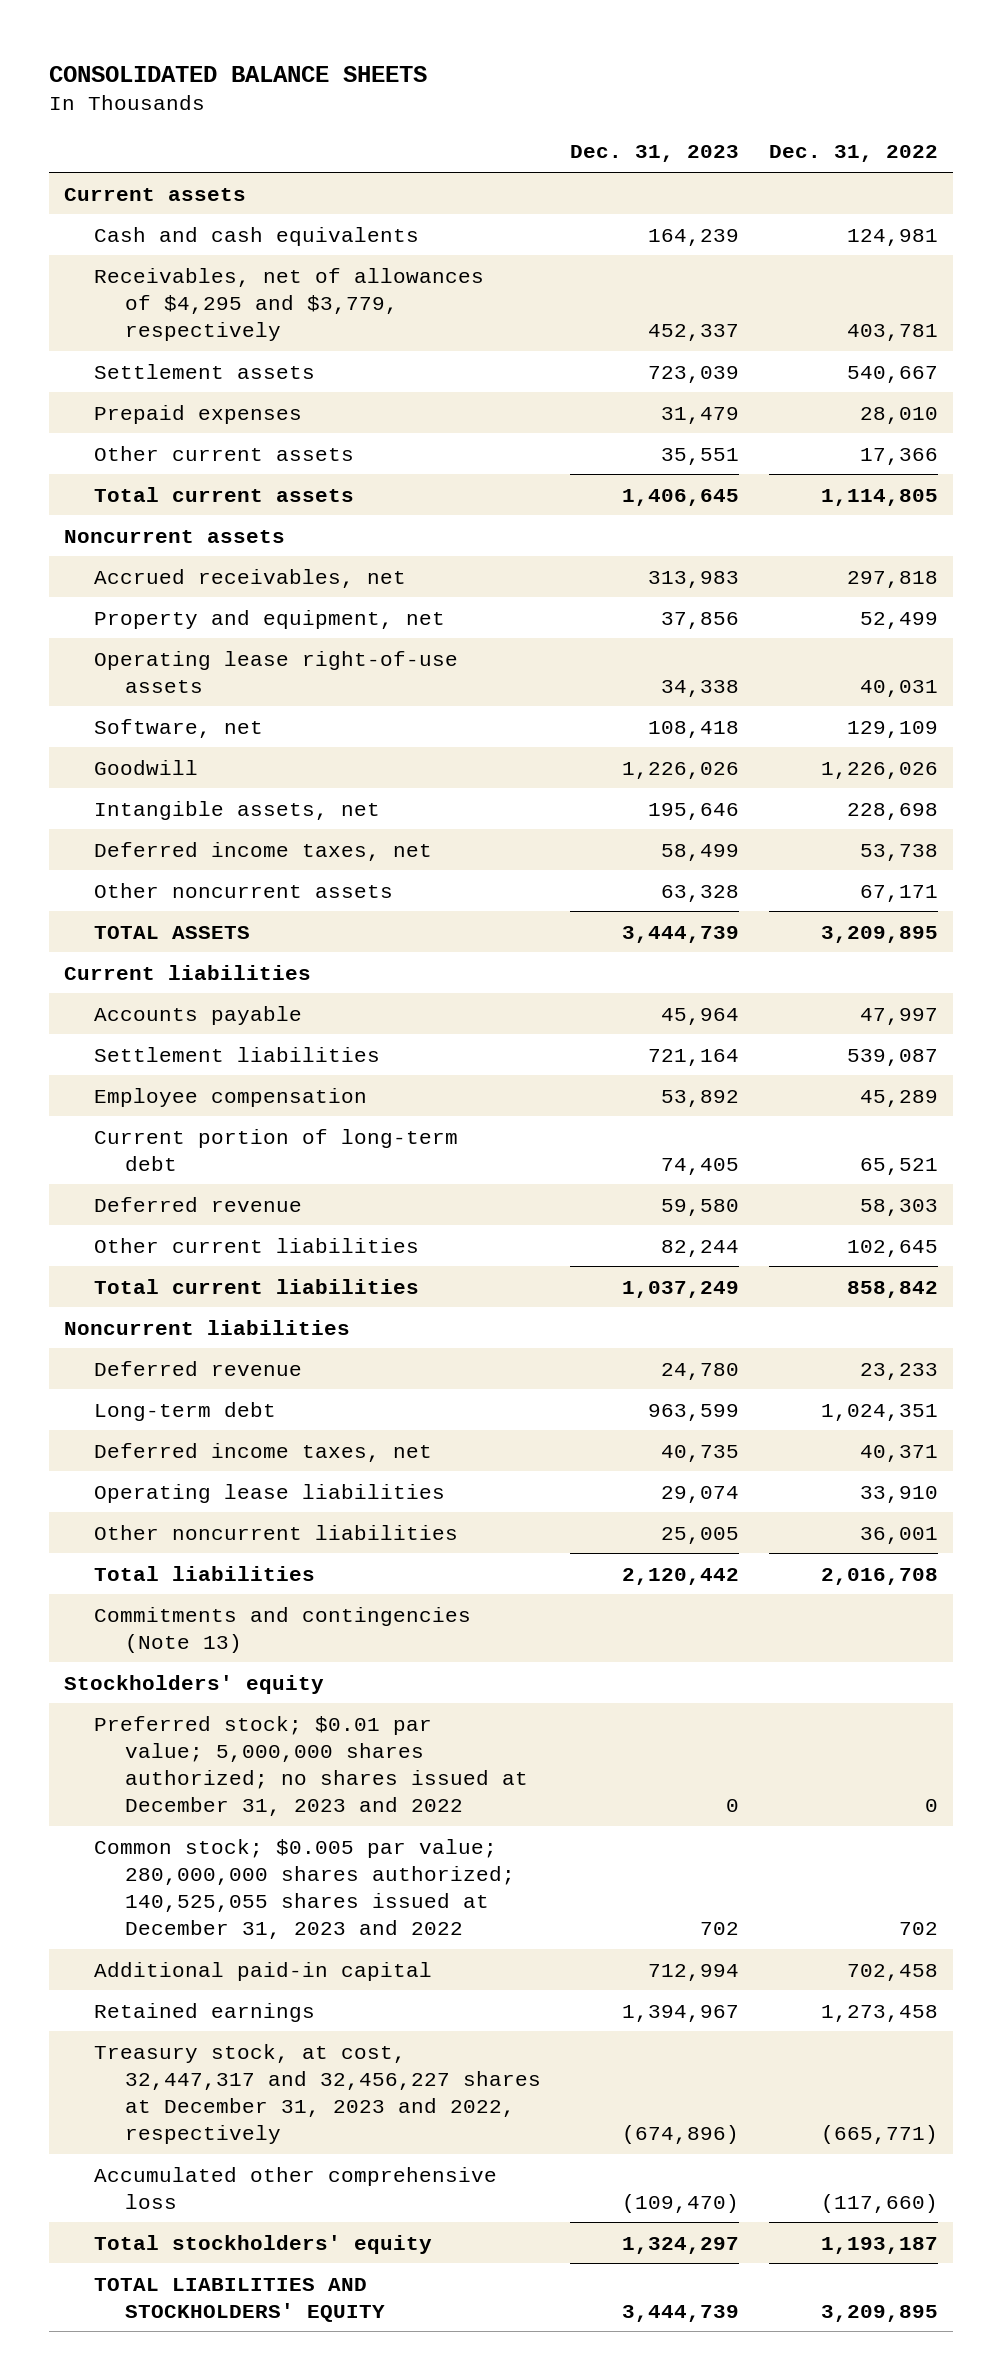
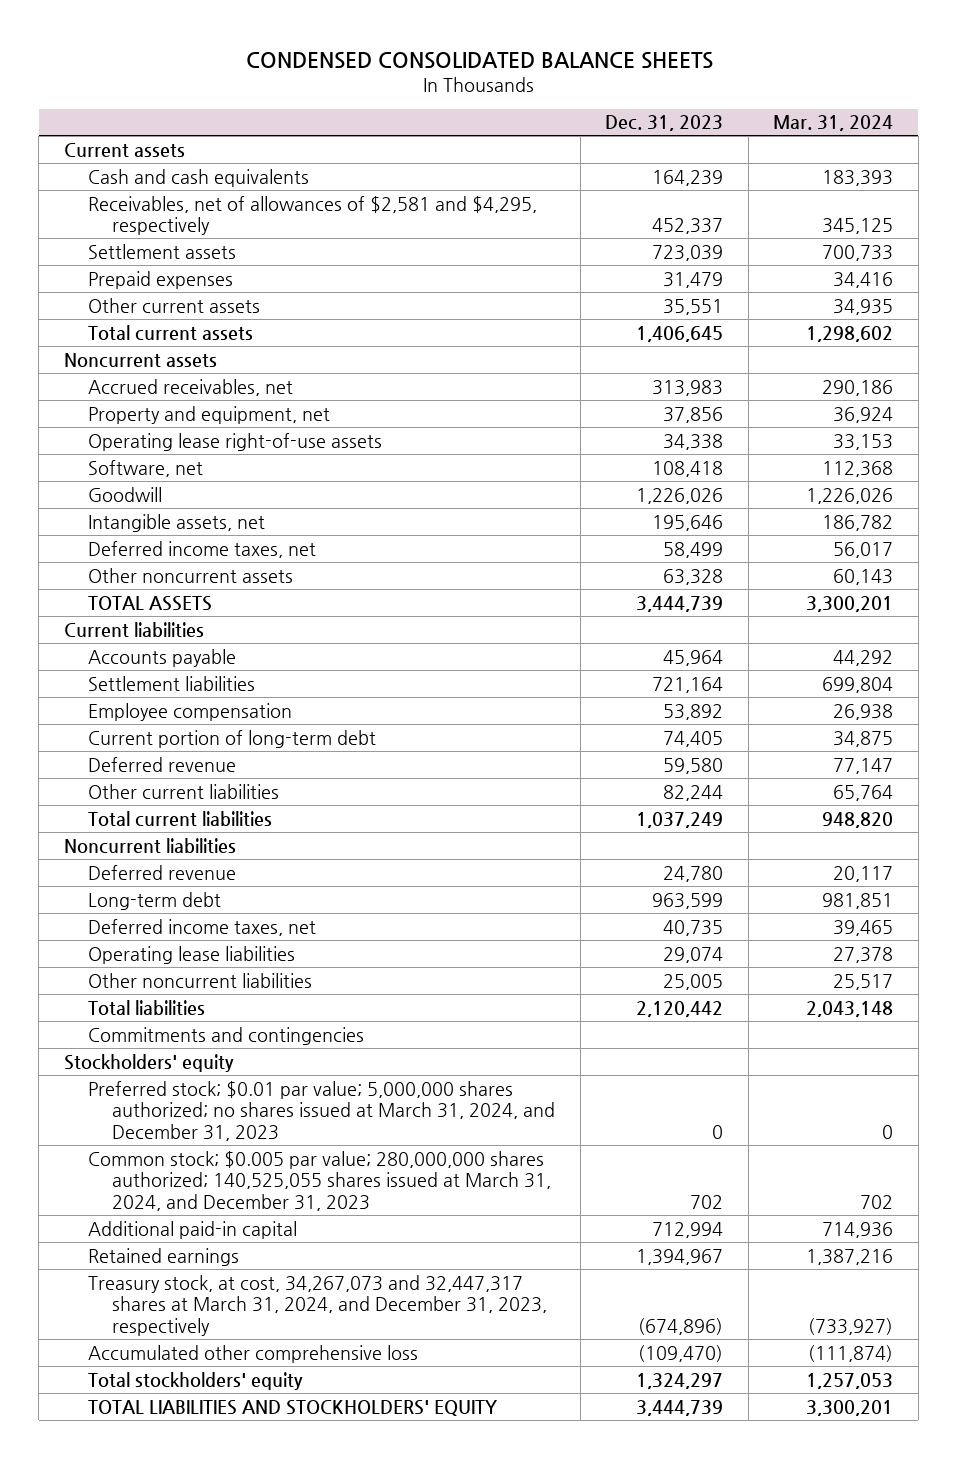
[49,65,428,82] CONSOLIDATED BALANCE SHEETS -> [245,51,713,69] CONDENSED CONSOLIDATED BALANCE SHEETS
[769,145,939,163] Dec. 31, 2022 -> none
none -> [773,115,894,132] Mar. 31, 2024
[94,267,485,341] Receivables, net of allowances of $4,295 and $3,779, respectively -> [87,195,537,236] Receivables, net of allowances of $2,581 and $4,295, respectively
[94,1606,472,1653] Commitments and contingencies (Note 13) -> [87,1026,364,1045] Commitments and contingencies
[94,1715,528,1816] Preferred stock; $0.01 par value; 5,000,000 shares authorized; no shares issued at December 31, 2023 and 2022 -> [87,1080,555,1141] Preferred stock; $0.01 par value; 5,000,000 shares authorized; no shares issued at March 31, 2024, and December 31, 2023
[94,1838,515,1939] Common stock; $0.005 par value; 280,000,000 shares authorized; 140,525,055 shares issued at December 31, 2023 and 2022 -> [87,1150,551,1211] Common stock; $0.005 par value; 280,000,000 shares authorized; 140,525,055 shares issued at March 31, 2024, and December 31, 2023
[94,2043,541,2144] Treasury stock, at cost, 32,447,317 and 32,456,227 shares at December 31, 2023 and 2022, respectively -> [87,1274,547,1336] Treasury stock, at cost, 34,267,073 and 32,447,317 shares at March 31, 2024, and December 31, 2023, respectively

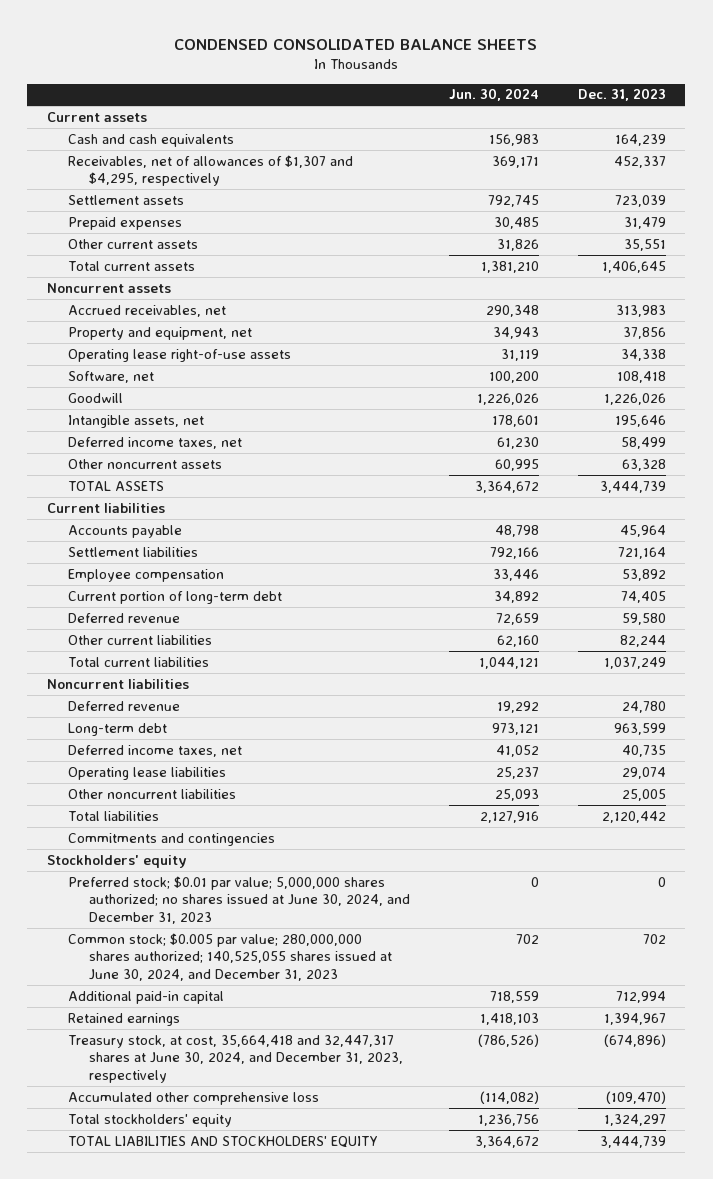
[773,115,894,132] Mar. 31, 2024 -> none
none -> [448,88,539,102] Jun. 30, 2024
[87,195,537,236] Receivables, net of allowances of $2,581 and $4,295, respectively -> [67,154,353,187] Receivables, net of allowances of $1,307 and $4,295, respectively
[87,1080,555,1141] Preferred stock; $0.01 par value; 5,000,000 shares authorized; no shares issued at March 31, 2024, and December 31, 2023 -> [67,875,411,925] Preferred stock; $0.01 par value; 5,000,000 shares authorized; no shares issued at June 30, 2024, and December 31, 2023
[87,1150,551,1211] Common stock; $0.005 par value; 280,000,000 shares authorized; 140,525,055 shares issued at March 31, 2024, and December 31, 2023 -> [67,932,393,982] Common stock; $0.005 par value; 280,000,000 shares authorized; 140,525,055 shares issued at June 30, 2024, and December 31, 2023
[87,1274,547,1336] Treasury stock, at cost, 34,267,073 and 32,447,317 shares at March 31, 2024, and December 31, 2023, respectively -> [67,1034,404,1084] Treasury stock, at cost, 35,664,418 and 32,447,317 shares at June 30, 2024, and December 31, 2023, respectively

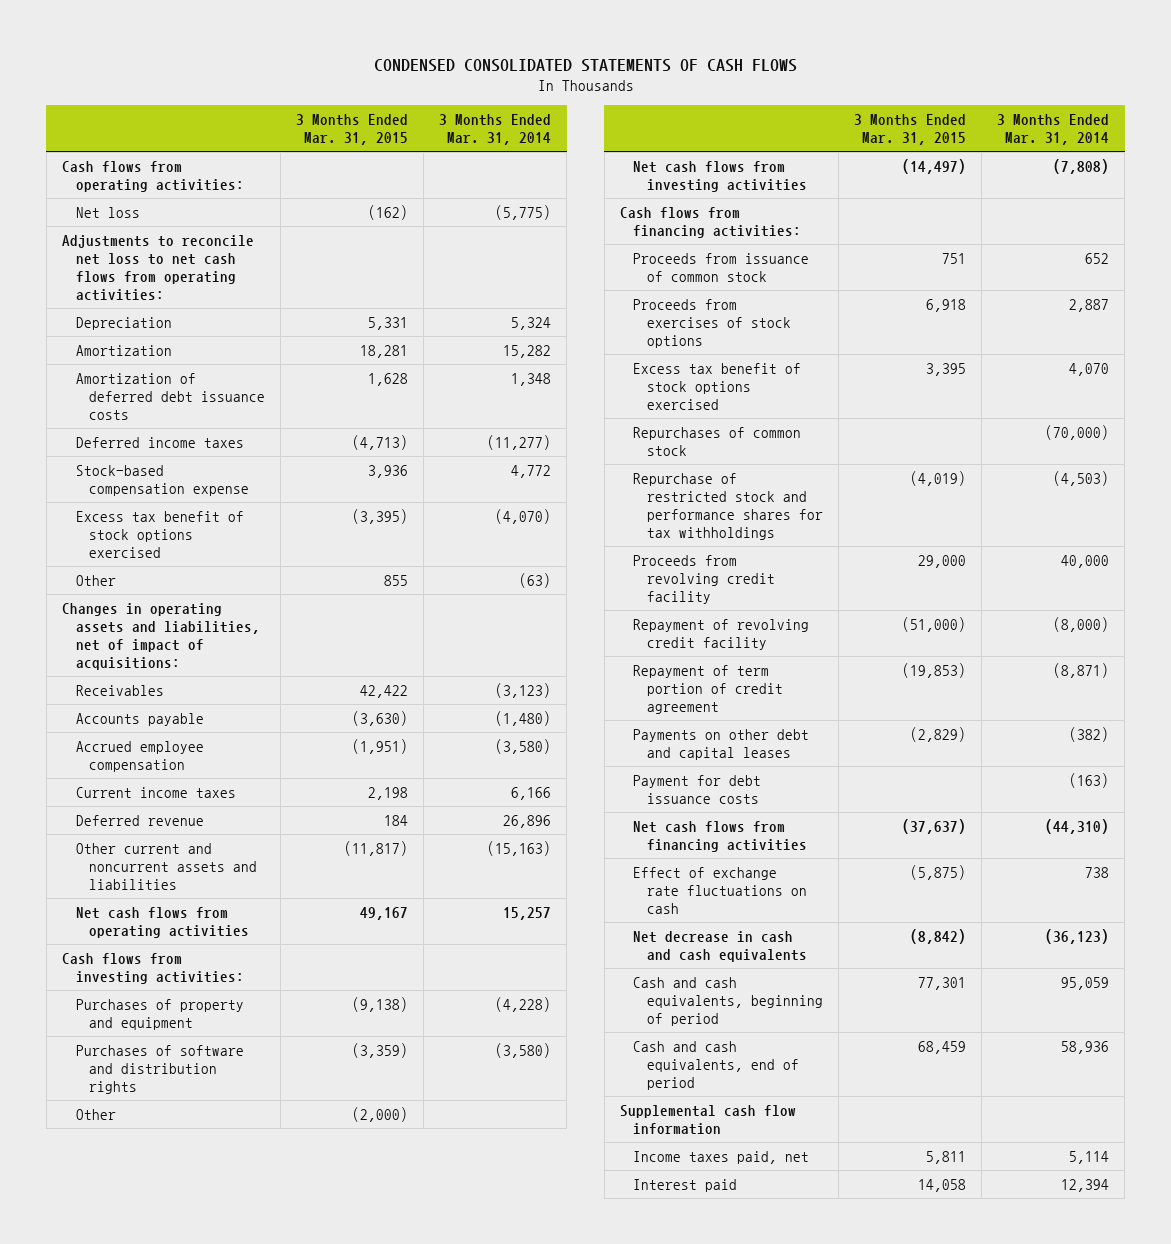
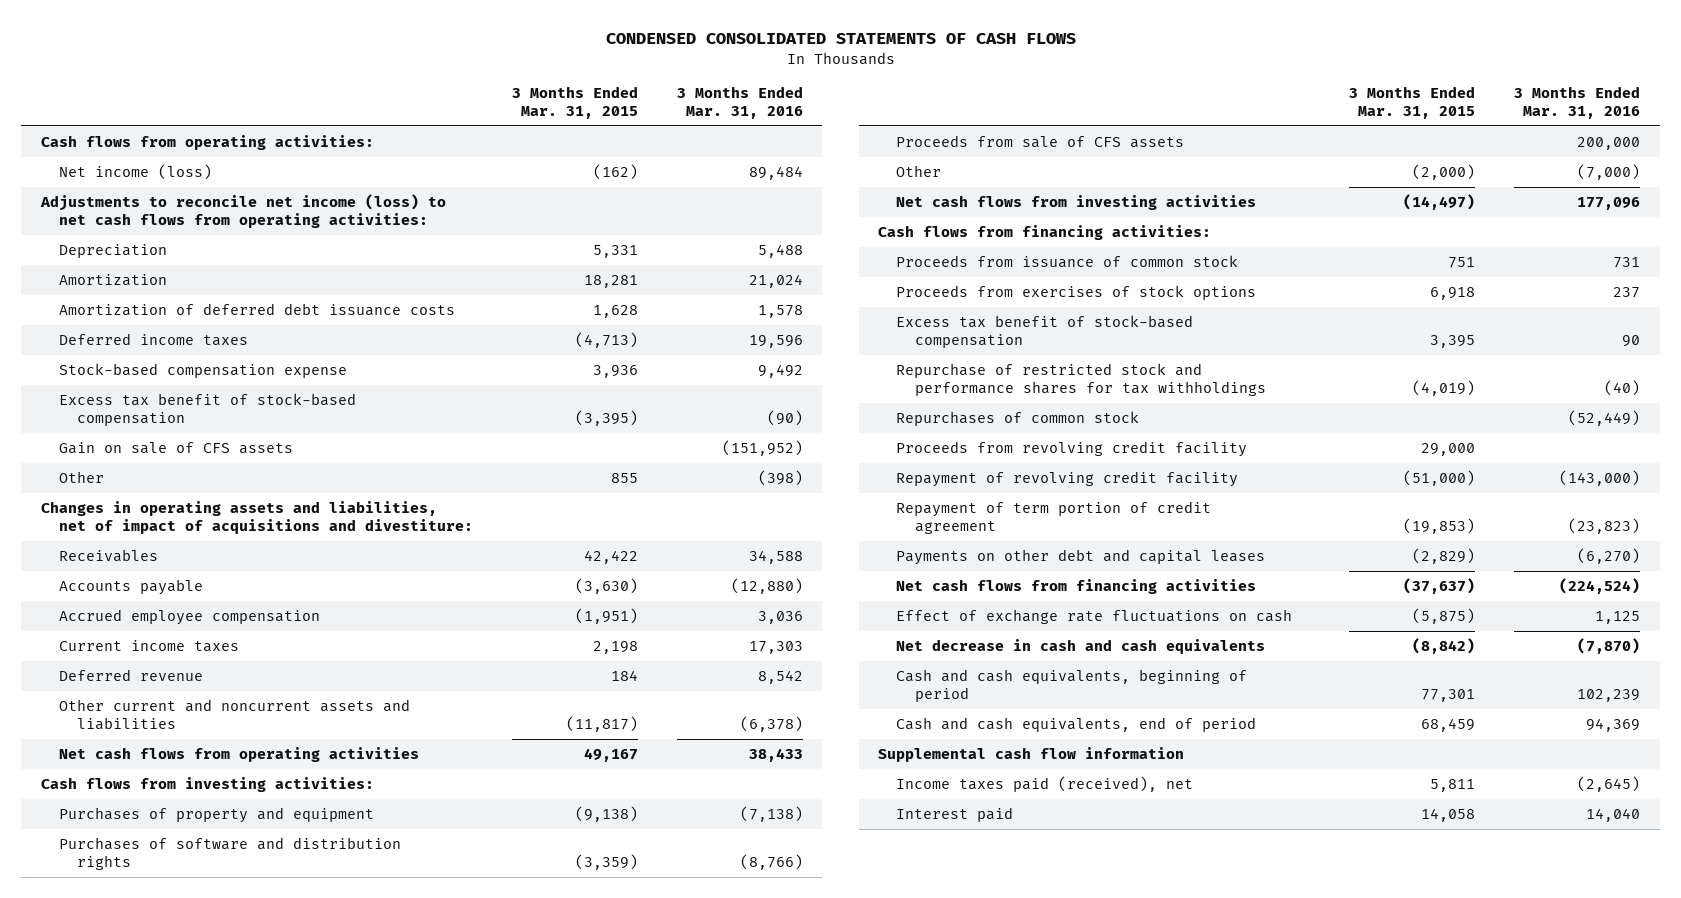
[439,113,552,145] 3 Months Ended Mar. 31, 2014 -> none
none -> [676,86,803,120] 3 Months Ended Mar. 31, 2016
[75,206,140,218] Net loss -> [59,163,213,180] Net income (loss)
[61,234,254,302] Adjustments to reconcile net loss to net cash flows from operating activities: -> [39,193,446,229] Adjustments to reconcile net income (loss) to net cash flows from operating activities:
[75,510,244,559] Excess tax benefit of stock options exercised -> [59,392,357,427] Excess tax benefit of stock-based compensation
none -> [59,441,294,454] Gain on sale of CFS assets
[61,602,260,671] Changes in operating assets and liabilities, net of impact of acquisitions: -> [40,500,474,535] Changes in operating assets and liabilities, net of impact of acquisitions and divestiture:
none -> [896,134,1185,148] Proceeds from sale of CFS assets
[633,362,802,411] Excess tax benefit of stock options exercised -> [896,314,1194,349] Excess tax benefit of stock-based compensation
[633,426,802,456] Repurchases of common stock -> [896,410,1140,426] Repurchases of common stock
[633,774,762,804] Payment for debt issuance costs -> none
[633,1150,810,1164] Income taxes paid, net -> [896,775,1194,792] Income taxes paid (received), net

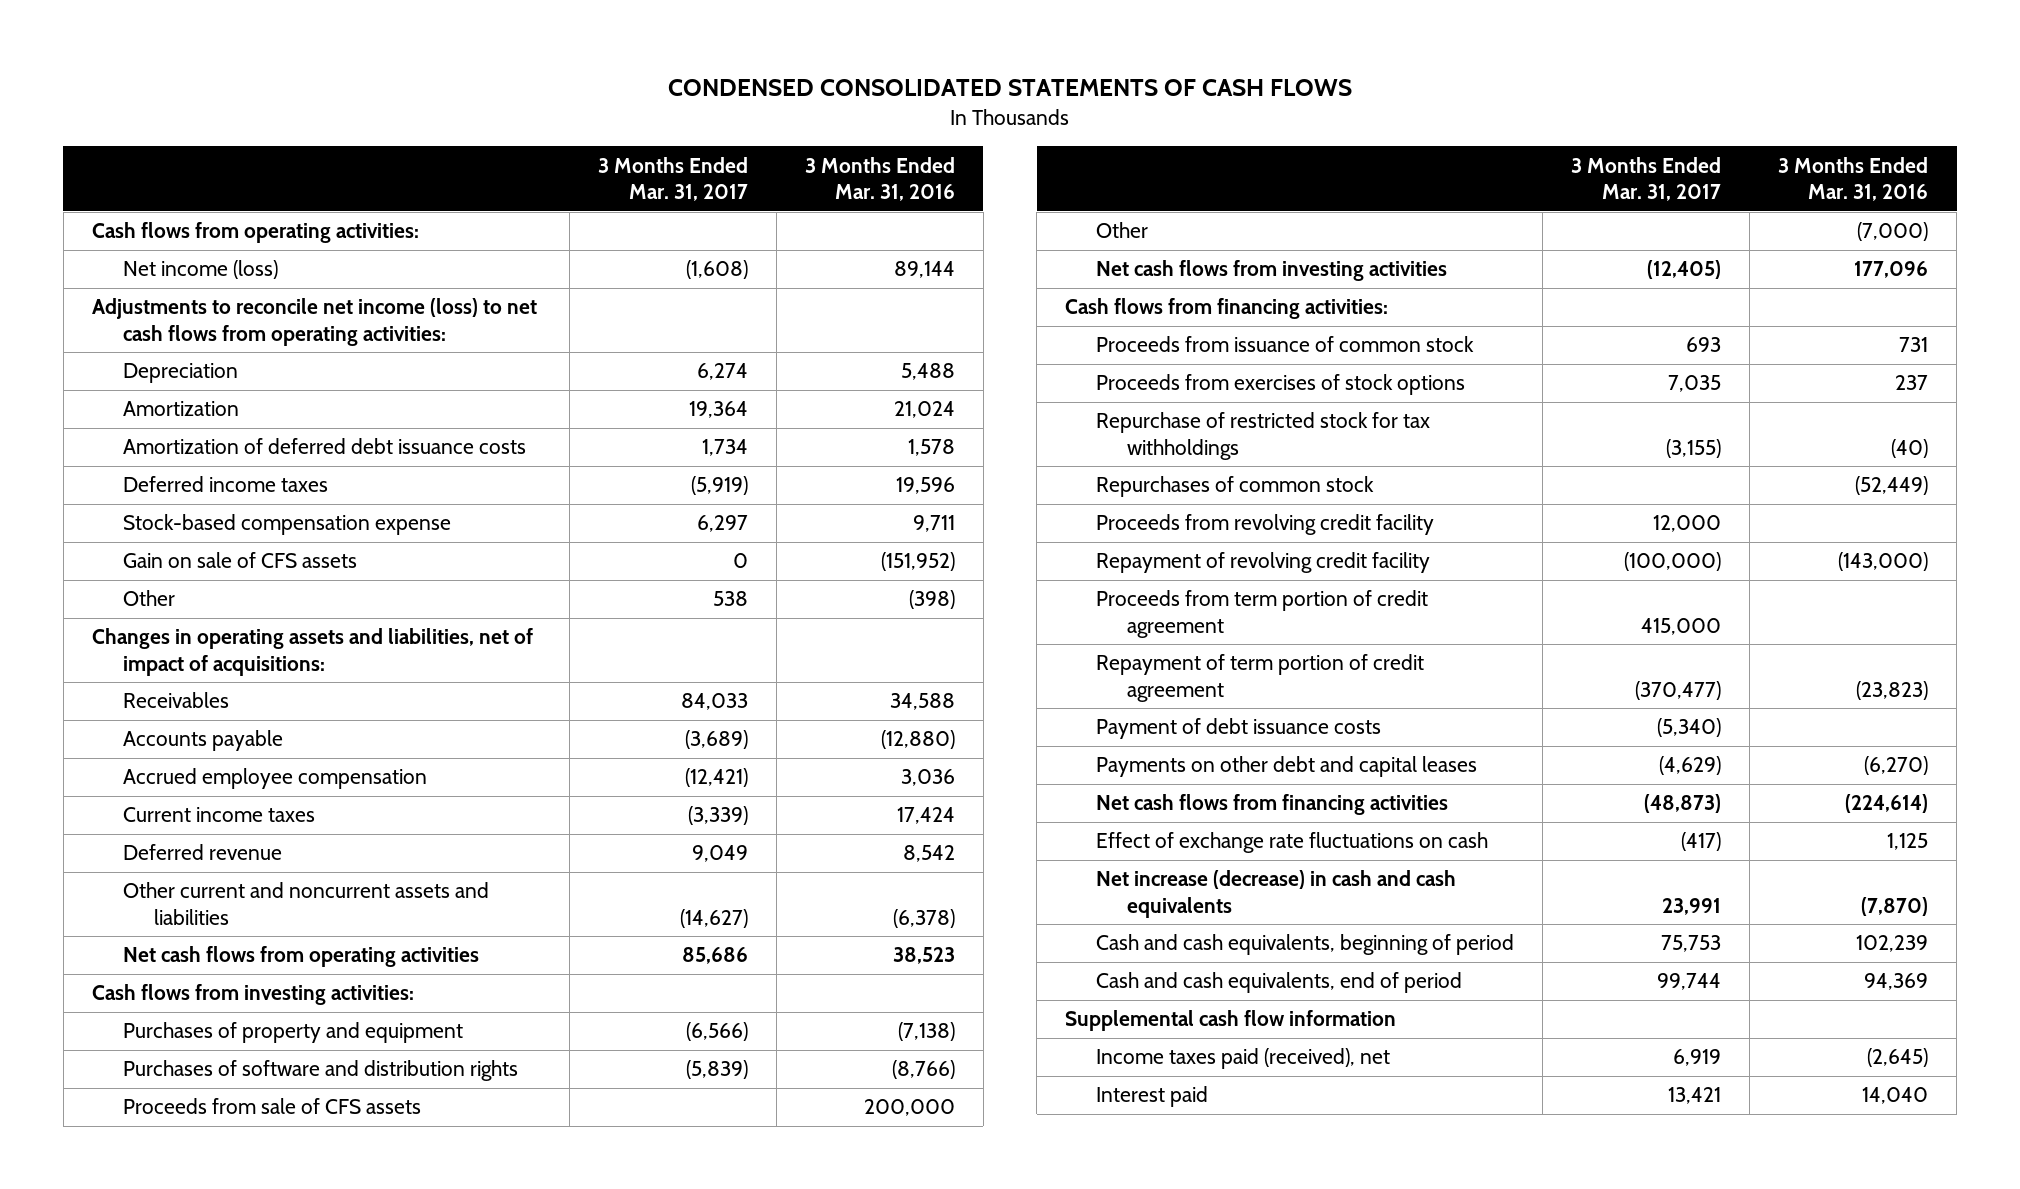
[511,86,638,120] 3 Months Ended Mar. 31, 2015 -> none
none -> [597,156,748,202] 3 Months Ended Mar. 31, 2017
[748,165,803,180] 89,484 -> [893,261,955,279] 89,144
[59,392,357,427] Excess tax benefit of stock-based compensation -> none
[757,363,803,378] 9,492 -> [912,515,955,533] 9,711
[40,500,474,535] Changes in operating assets and liabilities, net of impact of acquisitions and divestiture: -> [91,628,533,676] Changes in operating assets and liabilities, net of impact of acquisitions:
[748,640,803,654] 17,303 -> [896,807,955,825] 17,424
[748,747,803,762] 38,433 -> [892,947,955,965] 38,523
[896,314,1194,349] Excess tax benefit of stock-based compensation -> none
[896,362,1266,397] Repurchase of restricted stock and performance shares for tax withholdings -> [1095,412,1430,460] Repurchase of restricted stock for tax withholdings
none -> [1095,590,1428,638] Proceeds from term portion of credit agreement
none -> [1095,718,1381,740] Payment of debt issuance costs
[1559,577,1641,594] (224,524) -> [1845,794,1929,814] (224,614)
[896,638,1266,654] Net decrease in cash and cash equivalents -> [1095,870,1456,918] Net increase (decrease) in cash and cash equivalents

